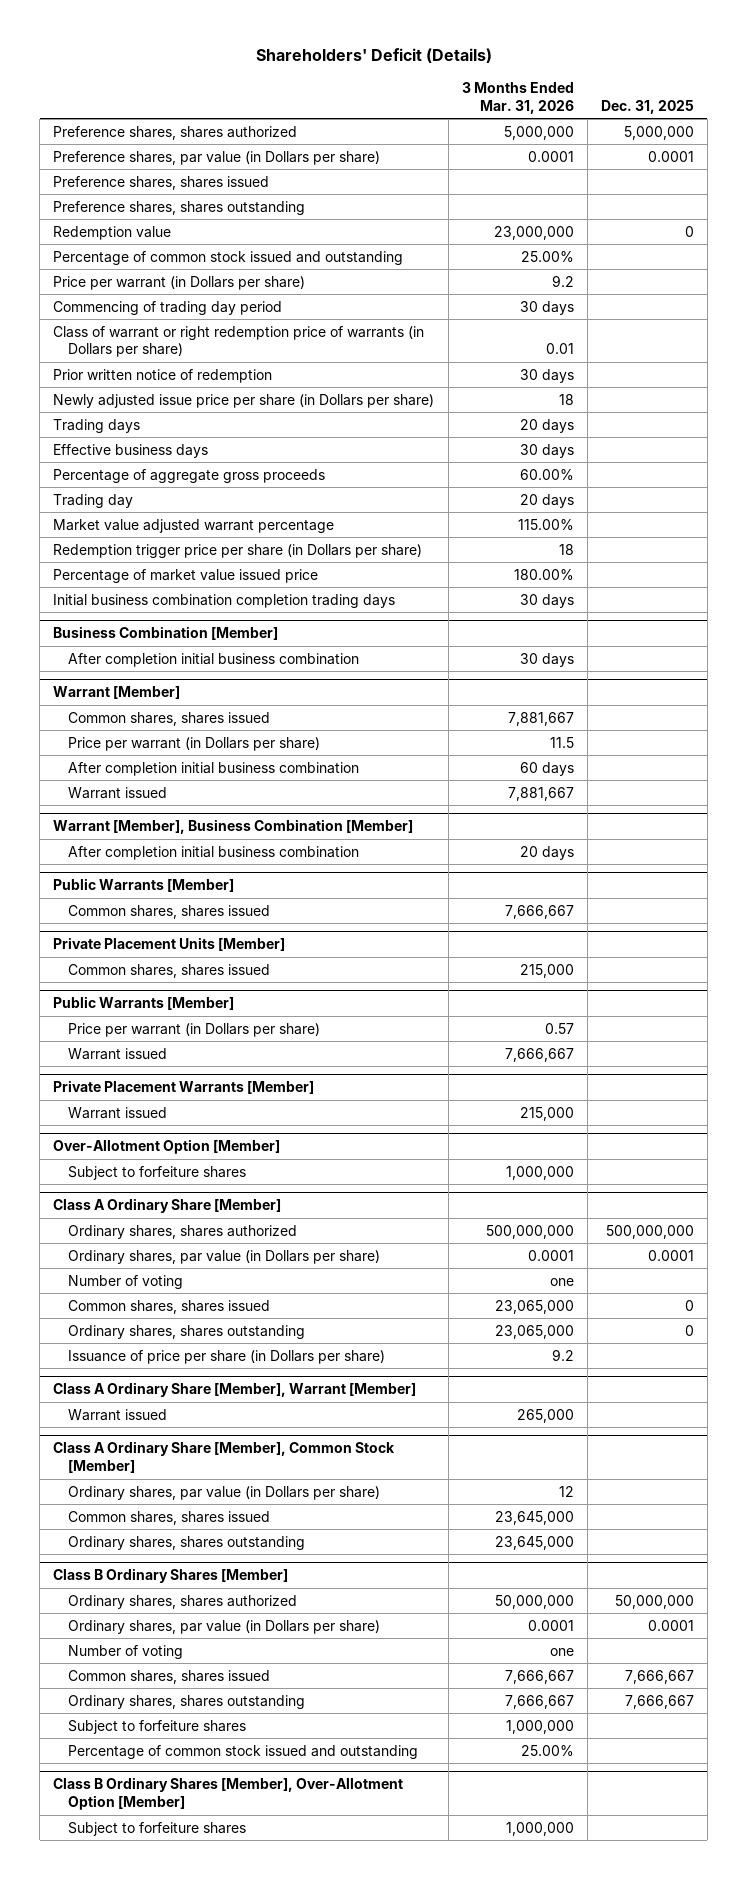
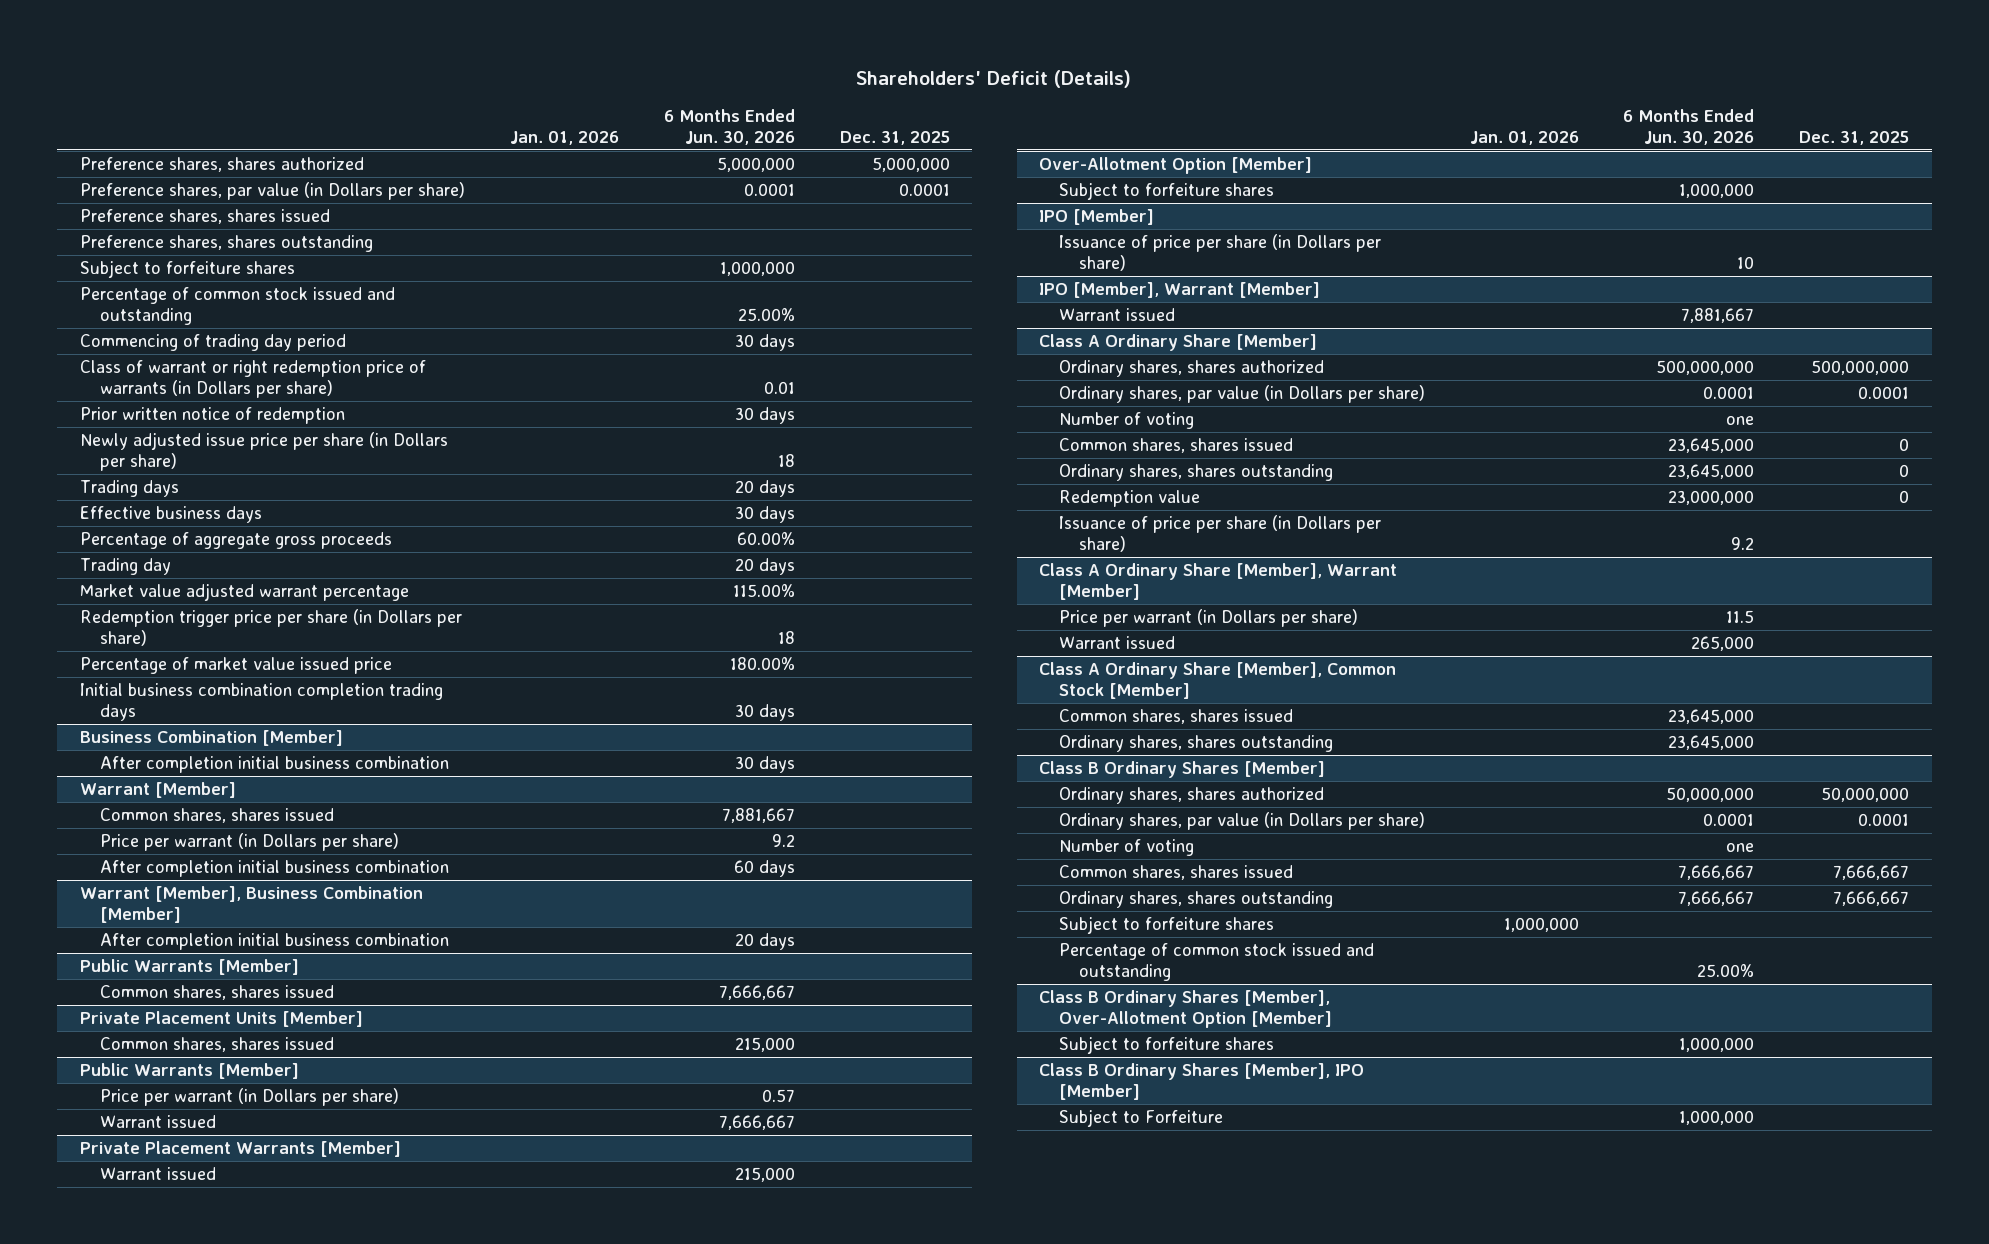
[461,81,574,114] 3 Months Ended Mar. 31, 2026 -> none
none -> [510,130,620,145] Jan. 01, 2026
none -> [664,109,796,145] 6 Months Ended Jun. 30, 2026
[53,225,172,240] Redemption value -> none
none -> [79,260,295,279] Subject to forfeiture shares
[53,275,306,290] Price per warrant (in Dollars per share) -> none
[68,786,168,799] Warrant issued -> none
none -> [1039,209,1155,226] IPO [Member]
none -> [1059,234,1382,272] Issuance of price per share (in Dollars per share)
none -> [1039,282,1321,299] IPO [Member], Warrant [Member]
none -> [1059,308,1176,322] Warrant issued
none -> [1059,490,1201,508] Redemption value
none -> [1059,609,1359,628] Price per warrant (in Dollars per share)
[68,1485,381,1500] Ordinary shares, par value (in Dollars per share) -> none
none -> [1039,1063,1365,1101] Class B Ordinary Shares [Member], IPO [Member]
none -> [1059,1109,1224,1128] Subject to Forfeiture

